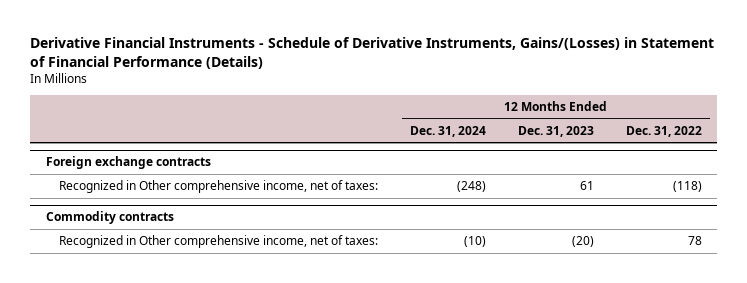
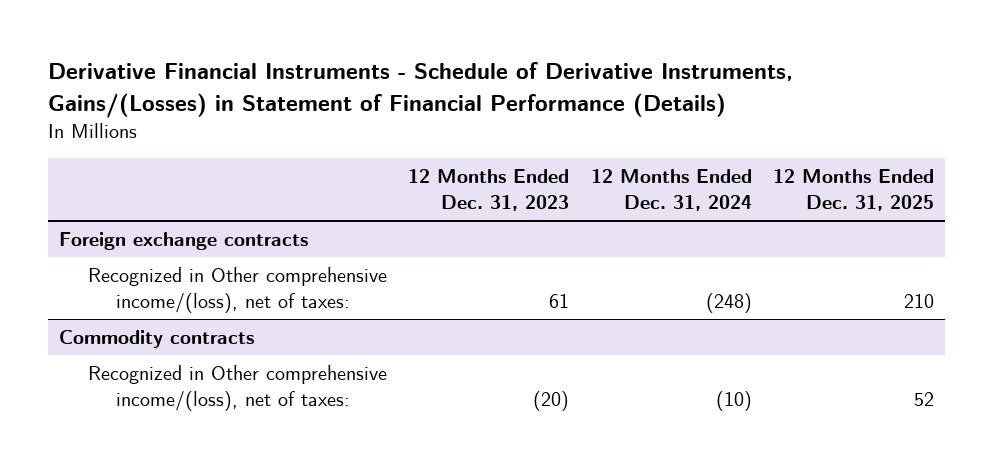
[625,125,702,137] Dec. 31, 2022 -> none
none -> [773,169,935,211] 12 Months Ended Dec. 31, 2025
[59,180,379,194] Recognized in Other comprehensive income, net of taxes: -> [87,267,387,313] Recognized in Other comprehensive income/(loss), net of taxes:
[59,235,379,249] Recognized in Other comprehensive income, net of taxes: -> [87,365,387,411] Recognized in Other comprehensive income/(loss), net of taxes:

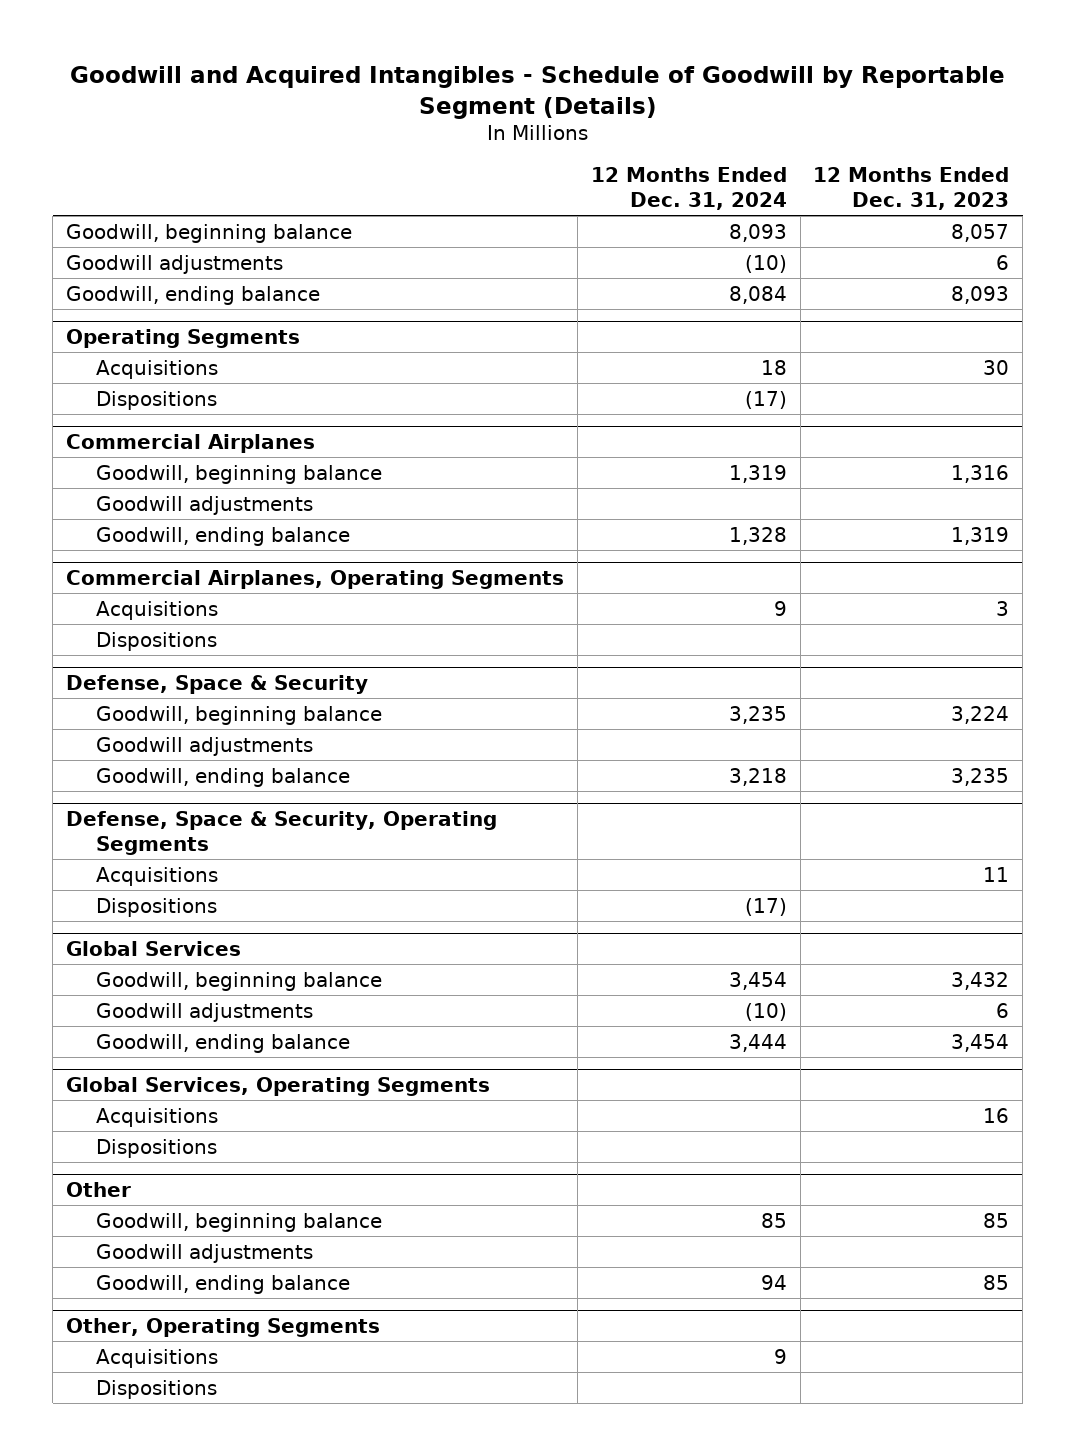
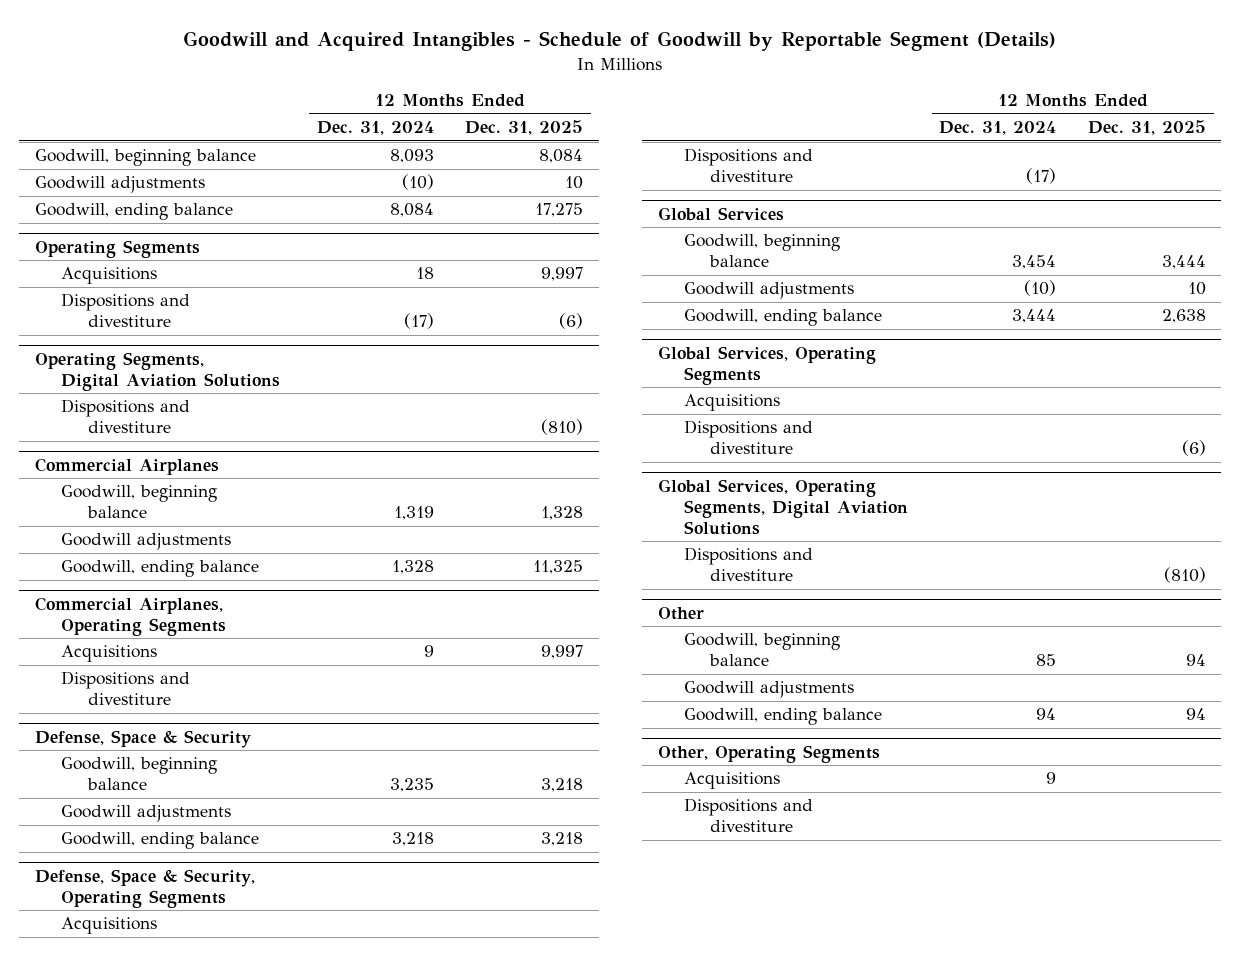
[813,167,1010,210] 12 Months Ended Dec. 31, 2023 -> none
none -> [465,120,584,136] Dec. 31, 2025
[95,390,217,410] Dispositions -> [61,293,191,328] Dispositions and divestiture
none -> [35,351,281,391] Operating Segments, Digital Aviation Solutions
none -> [61,399,191,434] Dispositions and divestiture
[95,631,217,651] Dispositions -> [61,671,191,706] Dispositions and divestiture
[95,897,217,917] Dispositions -> [684,148,814,183] Dispositions and divestiture
[95,1138,217,1158] Dispositions -> [684,420,814,455] Dispositions and divestiture
none -> [657,478,909,535] Global Services, Operating Segments, Digital Aviation Solutions
none -> [684,547,814,582] Dispositions and divestiture
[95,1379,217,1399] Dispositions -> [684,798,814,833] Dispositions and divestiture

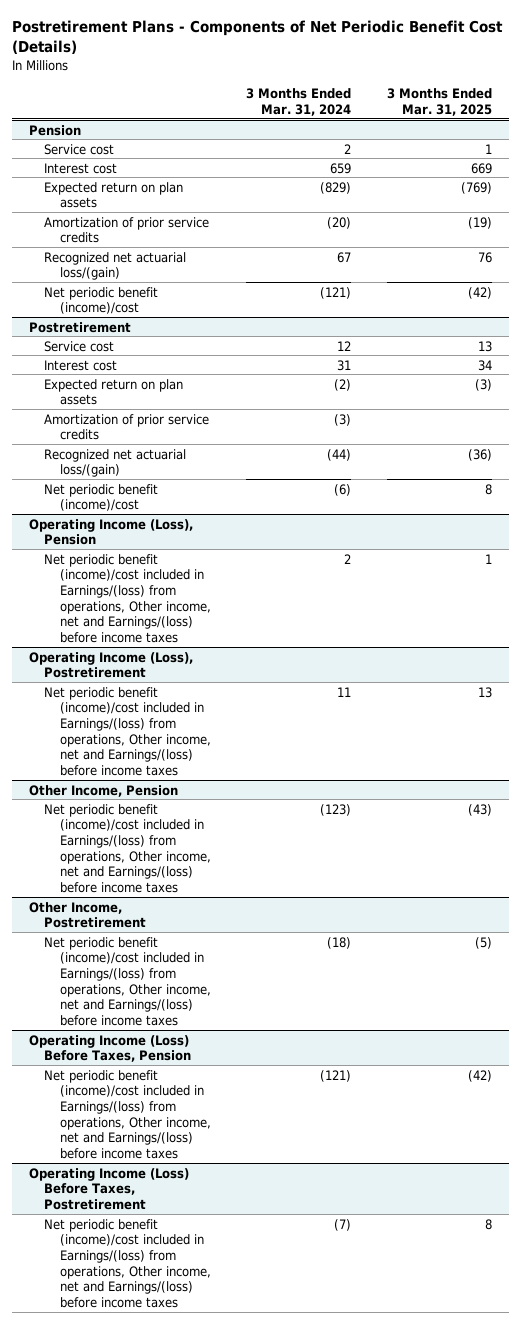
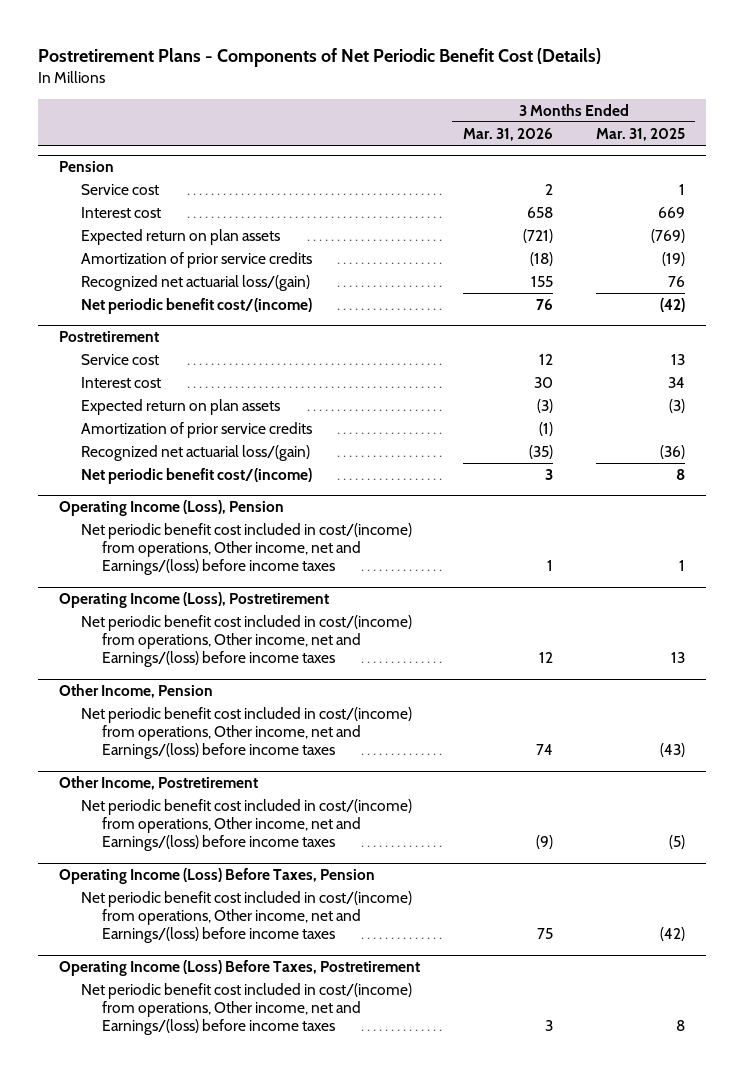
[246,87,352,116] 3 Months Ended Mar. 31, 2024 -> none
none -> [463,127,554,141] Mar. 31, 2026
[44,286,159,315] Net periodic benefit (income)/cost -> [80,298,312,315] Net periodic benefit cost/(income)
[44,483,159,512] Net periodic benefit (income)/cost -> [80,468,312,485] Net periodic benefit cost/(income)
[44,553,211,643] Net periodic benefit (income)/cost included in Earnings/(loss) from operations, Other income, net and Earnings/(loss) before income taxes -> [80,523,412,576] Net periodic benefit cost included in cost/(income) from operations, Other income, net and Earnings/(loss) before income taxes
[44,686,211,776] Net periodic benefit (income)/cost included in Earnings/(loss) from operations, Other income, net and Earnings/(loss) before income taxes -> [80,615,412,668] Net periodic benefit cost included in cost/(income) from operations, Other income, net and Earnings/(loss) before income taxes
[44,803,211,893] Net periodic benefit (income)/cost included in Earnings/(loss) from operations, Other income, net and Earnings/(loss) before income taxes -> [80,707,412,760] Net periodic benefit cost included in cost/(income) from operations, Other income, net and Earnings/(loss) before income taxes
[44,936,211,1026] Net periodic benefit (income)/cost included in Earnings/(loss) from operations, Other income, net and Earnings/(loss) before income taxes -> [80,799,412,852] Net periodic benefit cost included in cost/(income) from operations, Other income, net and Earnings/(loss) before income taxes
[44,1069,211,1159] Net periodic benefit (income)/cost included in Earnings/(loss) from operations, Other income, net and Earnings/(loss) before income taxes -> [80,891,412,944] Net periodic benefit cost included in cost/(income) from operations, Other income, net and Earnings/(loss) before income taxes
[44,1218,211,1308] Net periodic benefit (income)/cost included in Earnings/(loss) from operations, Other income, net and Earnings/(loss) before income taxes -> [80,983,412,1036] Net periodic benefit cost included in cost/(income) from operations, Other income, net and Earnings/(loss) before income taxes

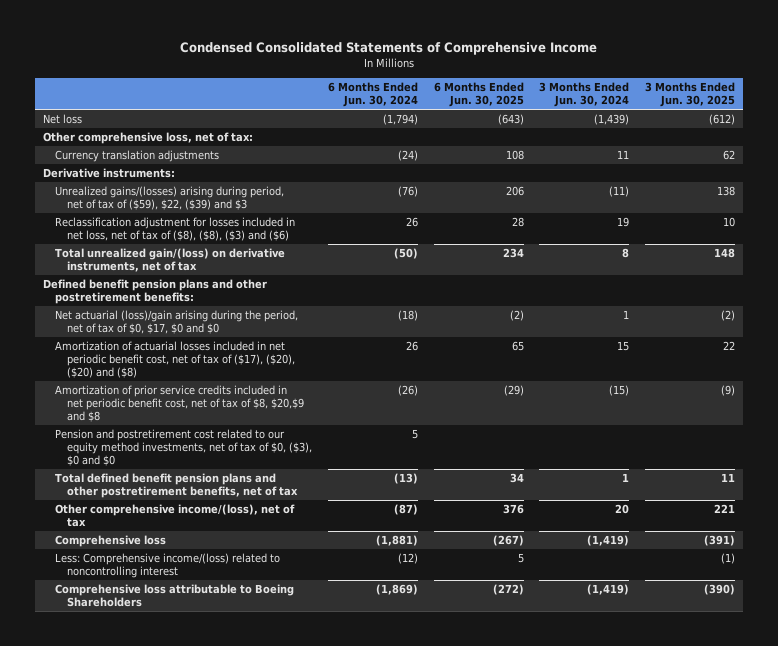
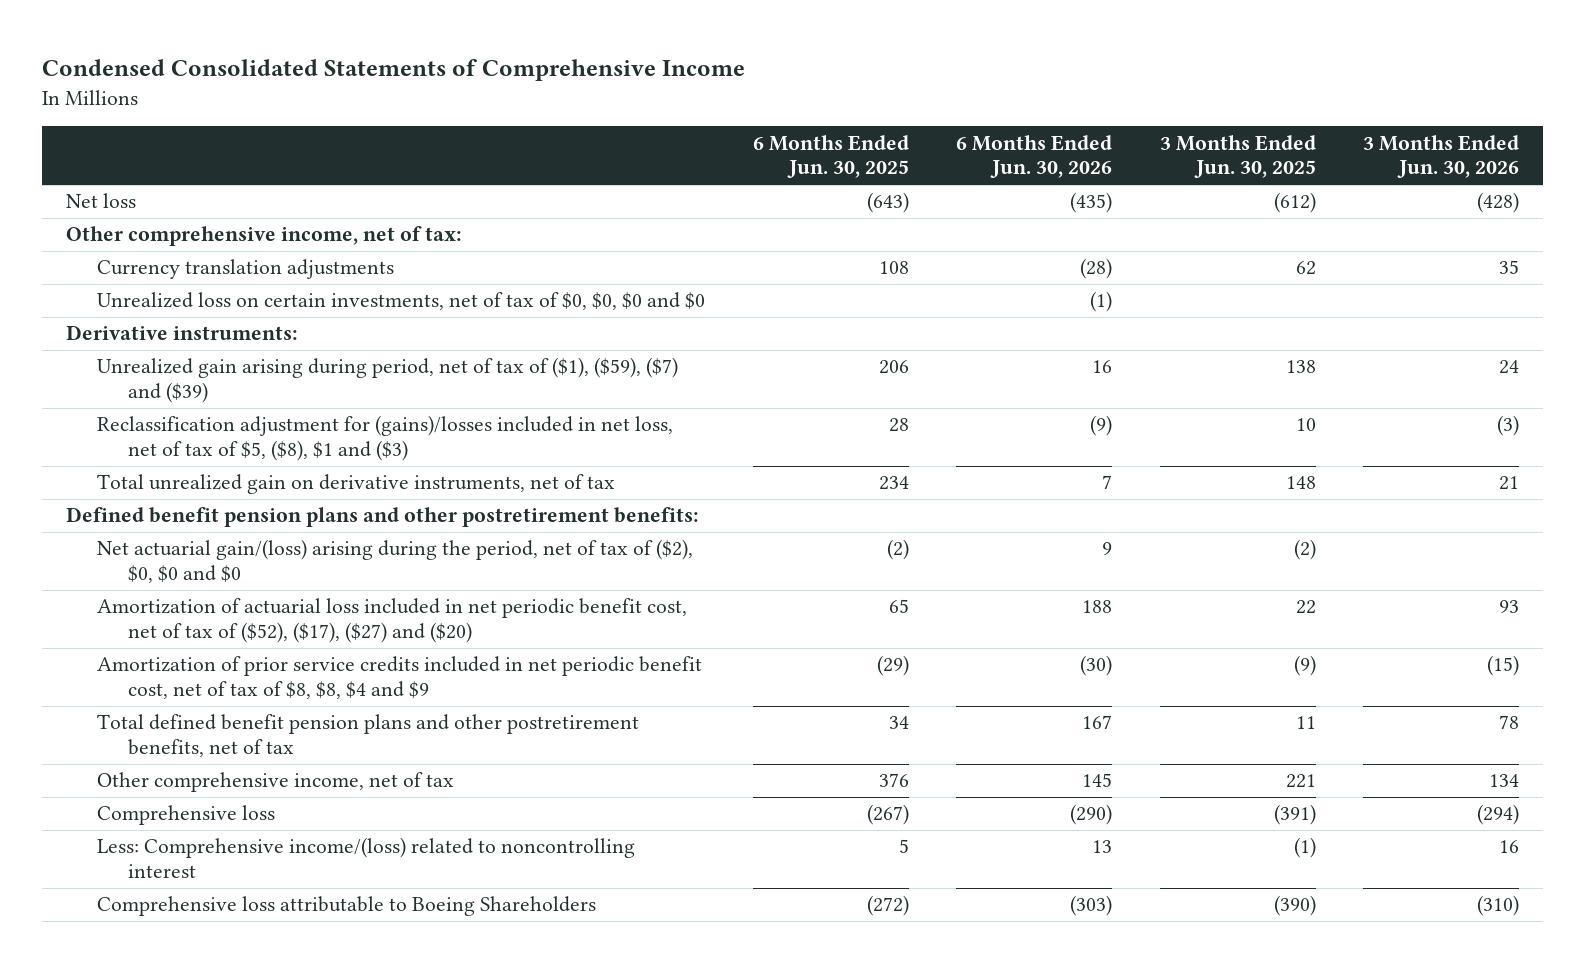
[327,82,418,108] 6 Months Ended Jun. 30, 2024 -> none
[539,82,630,108] 3 Months Ended Jun. 30, 2024 -> none
none -> [956,134,1113,179] 6 Months Ended Jun. 30, 2026
none -> [1363,134,1520,179] 3 Months Ended Jun. 30, 2026
[42,131,253,144] Other comprehensive loss, net of tax: -> [65,226,462,247] Other comprehensive income, net of tax:
none -> [97,292,706,311] Unrealized loss on certain investments, net of tax of $0, $0, $0 and $0
[54,185,284,211] Unrealized gains/(losses) arising during period, net of tax of ($59), $22, ($39) and $3 -> [97,357,679,404] Unrealized gain arising during period, net of tax of ($1), ($59), ($7) and ($39)
[54,216,295,242] Reclassification adjustment for losses included in net loss, net of tax of ($8), ($8), ($3) and ($6) -> [97,415,674,462] Reclassification adjustment for (gains)/losses included in net loss, net of tax of $5, ($8), $1 and ($3)
[54,247,285,273] Total unrealized gain/(loss) on derivative instruments, net of tax -> [97,474,616,495] Total unrealized gain on derivative instruments, net of tax
[54,428,312,467] Pension and postretirement cost related to our equity method investments, net of tax of $0, ($3), $0 and $0 -> none
[54,309,298,335] Net actuarial (loss)/gain arising during the period, net of tax of $0, $17, $0 and $0 -> [97,539,694,584] Net actuarial gain/(loss) arising during the period, net of tax of ($2), $0, $0 and $0
[54,340,295,379] Amortization of actuarial losses included in net periodic benefit cost, net of tax of ($17), ($20), ($20) and ($8) -> [97,598,688,644] Amortization of actuarial loss included in net periodic benefit cost, net of tax of ($52), ($17), ($27) and ($20)
[54,384,304,423] Amortization of prior service credits included in net periodic benefit cost, net of tax of $8, $20,$9 and $8 -> [97,656,703,700] Amortization of prior service credits included in net periodic benefit cost, net of tax of $8, $8, $4 and $9
[54,503,295,528] Other comprehensive income/(loss), net of tax -> [97,772,455,793] Other comprehensive income, net of tax

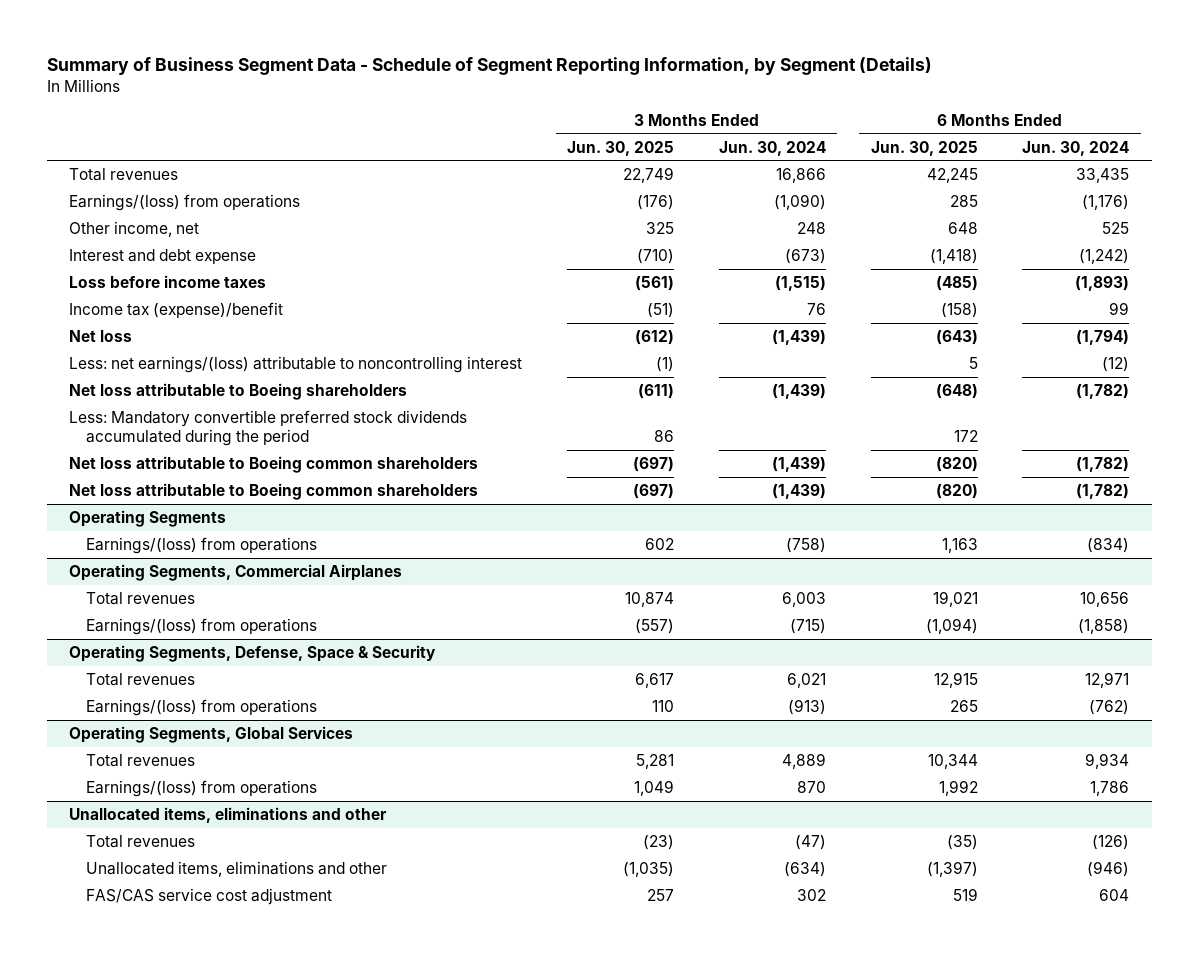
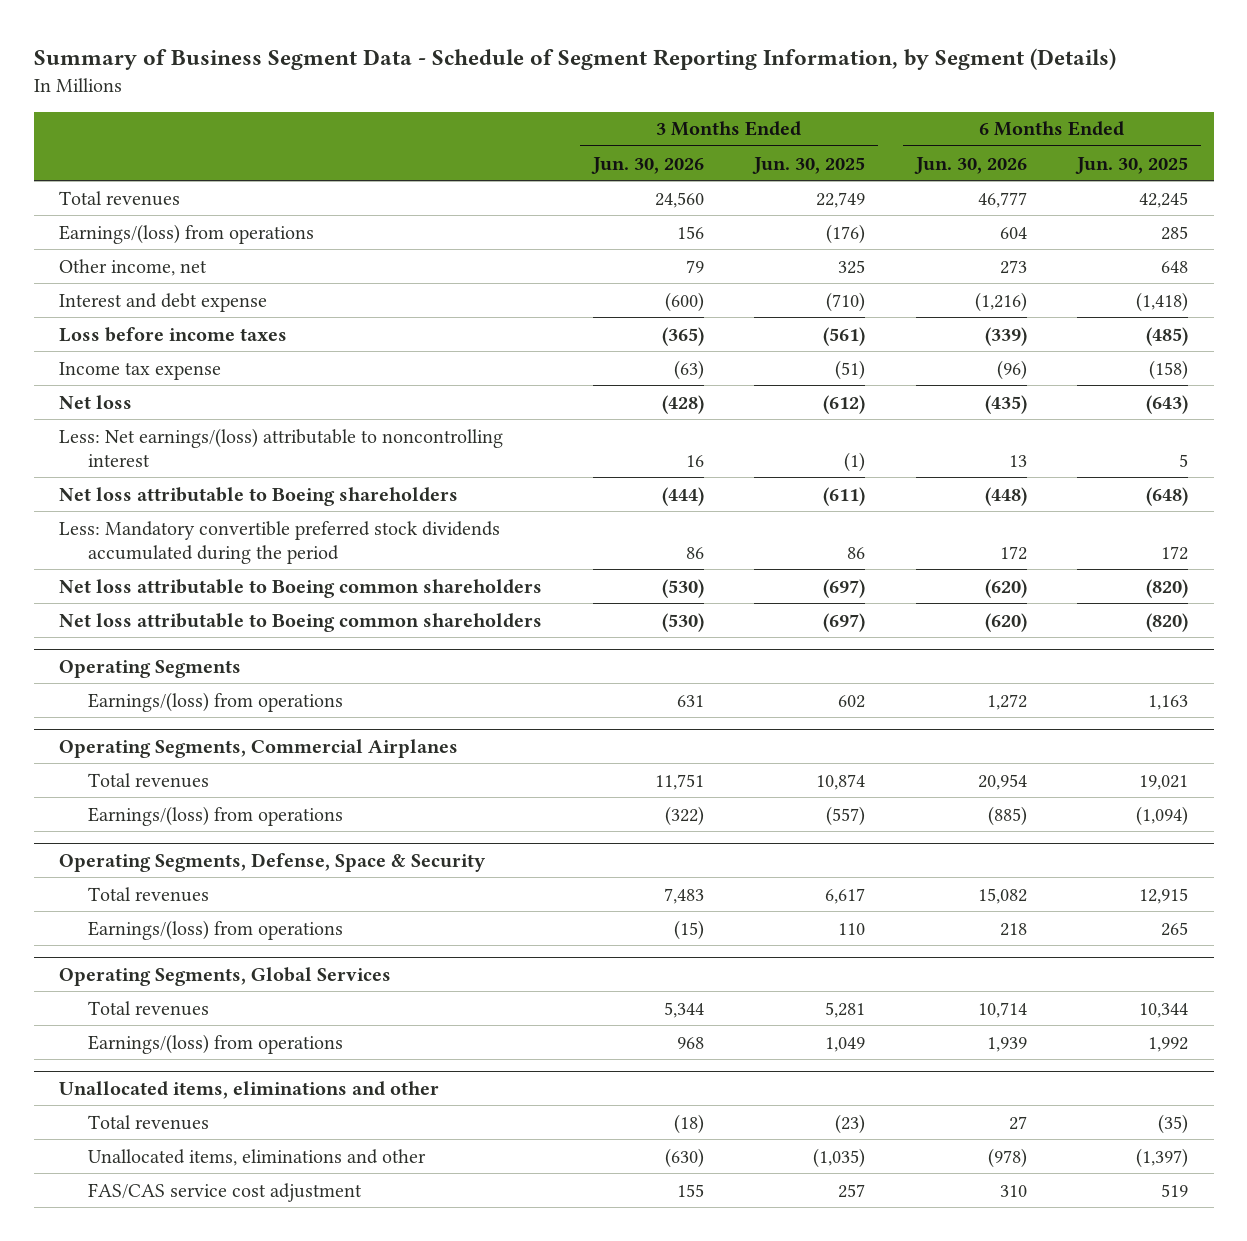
[718,140,826,156] Jun. 30, 2024 -> none
[1022,140,1130,156] Jun. 30, 2024 -> none
none -> [590,156,704,174] Jun. 30, 2026
none -> [913,156,1027,174] Jun. 30, 2026
[69,301,284,318] Income tax (expense)/benefit -> [58,361,221,380] Income tax expense
[69,355,523,373] Less: net earnings/(loss) attributable to noncontrolling interest -> [58,427,503,467] Less: Net earnings/(loss) attributable to noncontrolling interest

